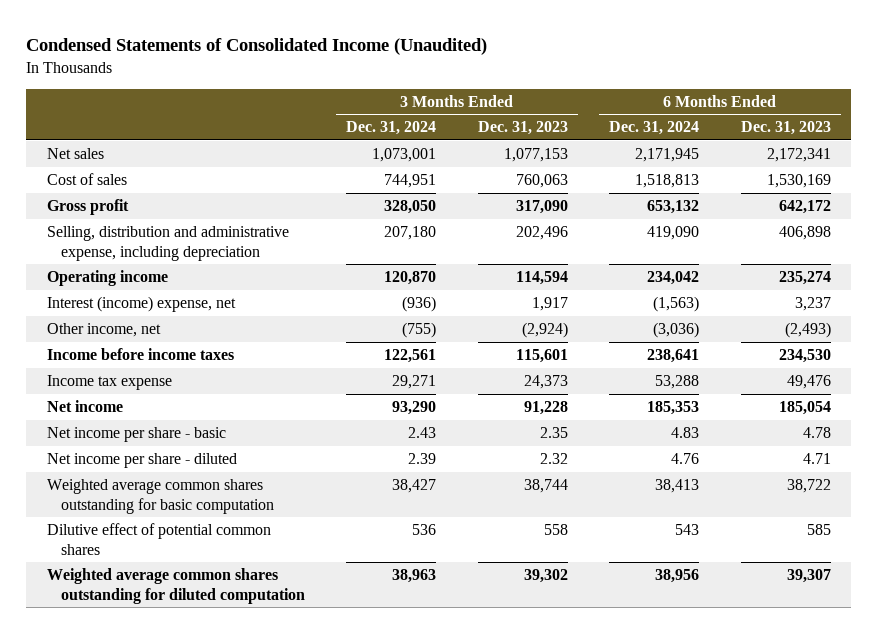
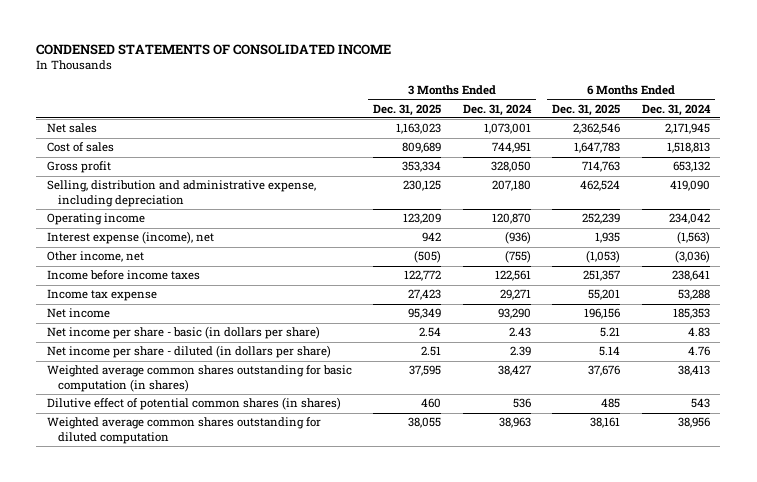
[26,38,488,56] Condensed Statements of Consolidated Income (Unaudited) -> [36,43,392,55] CONDENSED STATEMENTS OF CONSOLIDATED INCOME
[477,121,568,136] Dec. 31, 2023 -> none
[740,121,831,136] Dec. 31, 2023 -> none
none -> [373,103,442,116] Dec. 31, 2025
none -> [552,103,621,116] Dec. 31, 2025
[47,295,237,312] Interest (income) expense, net -> [47,231,215,245] Interest expense (income), net
[47,426,227,442] Net income per share - basic -> [47,326,321,340] Net income per share - basic (in dollars per share)
[47,452,238,468] Net income per share - diluted -> [47,345,332,359] Net income per share - diluted (in dollars per share)
[47,478,274,514] Weighted average common shares outstanding for basic computation -> [47,365,353,392] Weighted average common shares outstanding for basic computation (in shares)
[47,522,272,555] Dilutive effect of potential common shares -> [47,397,342,411] Dilutive effect of potential common shares (in shares)

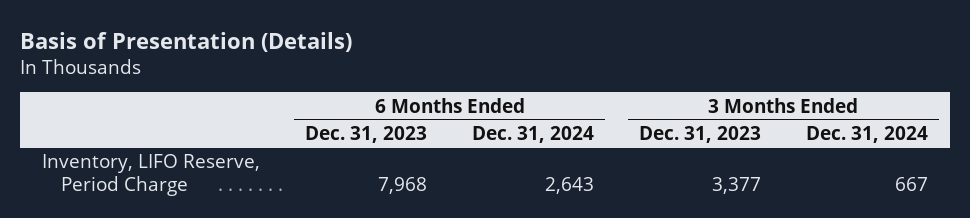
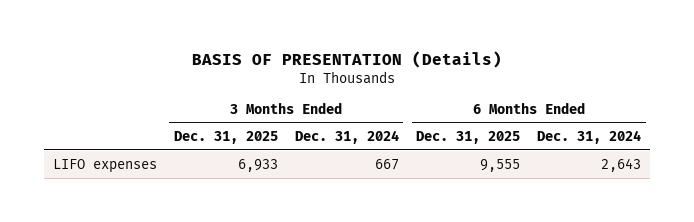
[19,31,352,52] Basis of Presentation (Details) -> [191,50,502,68] BASIS OF PRESENTATION (Details)
[305,126,428,144] Dec. 31, 2023 -> none
[638,126,761,144] Dec. 31, 2023 -> none
none -> [173,131,278,145] Dec. 31, 2025
none -> [416,131,521,145] Dec. 31, 2025
[42,154,261,197] Inventory, LIFO Reserve, Period Charge -> [52,159,157,174] LIFO expenses

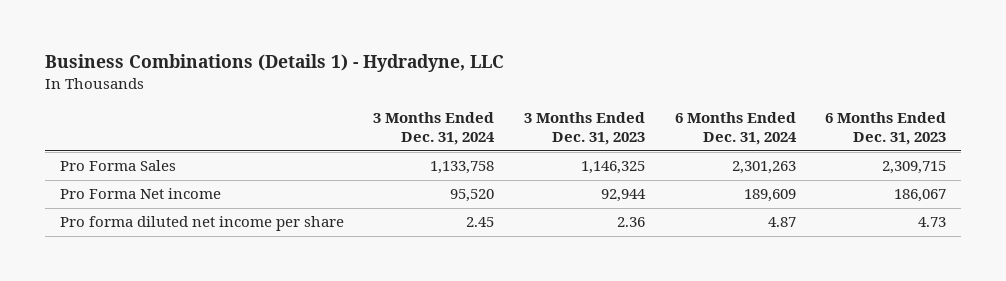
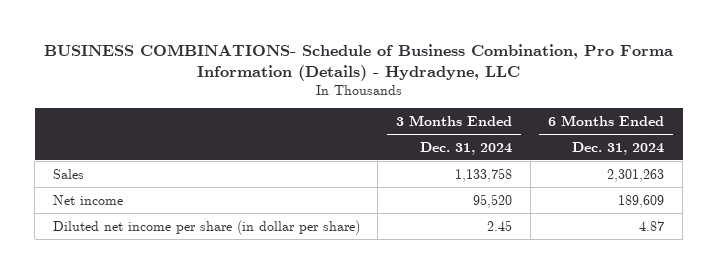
[44,54,504,73] Business Combinations (Details 1) - Hydradyne, LLC -> [43,43,673,81] BUSINESS COMBINATIONS- Schedule of Business Combination, Pro Forma Information (Details) - Hydradyne, LLC
[524,112,646,145] 3 Months Ended Dec. 31, 2023 -> none
[825,112,947,145] 6 Months Ended Dec. 31, 2023 -> none
[59,160,176,172] Pro Forma Sales -> [52,168,84,179] Sales
[59,188,221,200] Pro Forma Net income -> [52,194,123,205] Net income
[59,216,344,232] Pro forma diluted net income per share -> [52,219,360,235] Diluted net income per share (in dollar per share)

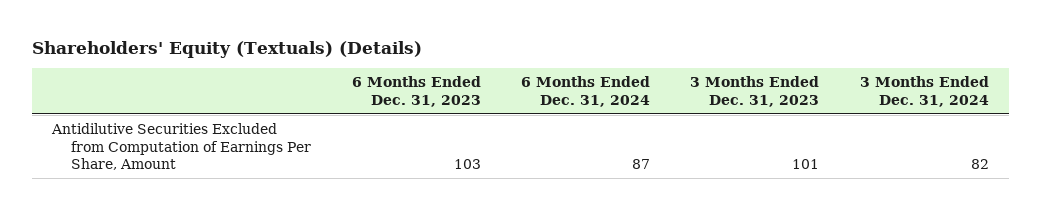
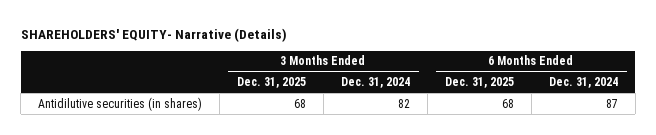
[32,41,423,59] Shareholders' Equity (Textuals) (Details) -> [20,27,287,42] SHAREHOLDERS' EQUITY- Narrative (Details)
[351,76,481,107] 6 Months Ended Dec. 31, 2023 -> none
[690,76,820,107] 3 Months Ended Dec. 31, 2023 -> none
none -> [236,77,306,89] Dec. 31, 2025
none -> [444,77,514,89] Dec. 31, 2025
[51,123,312,171] Antidilutive Securities Excluded from Computation of Earnings Per Share, Amount -> [38,96,203,111] Antidilutive securities (in shares)

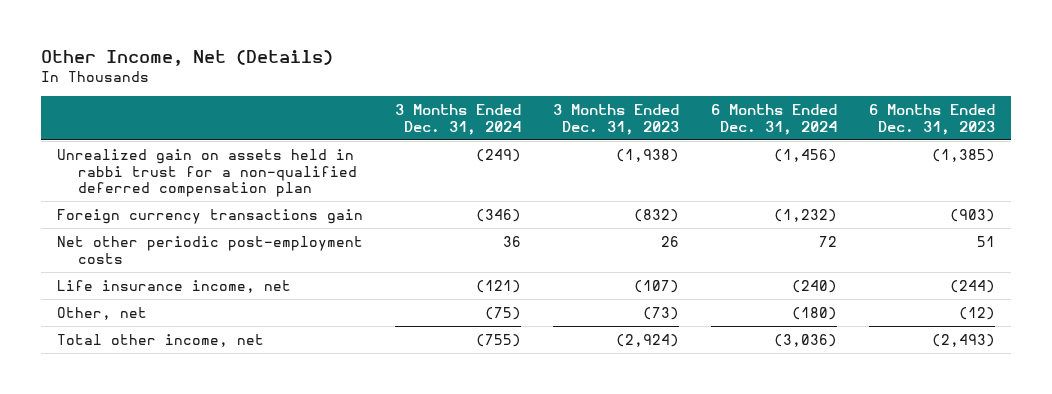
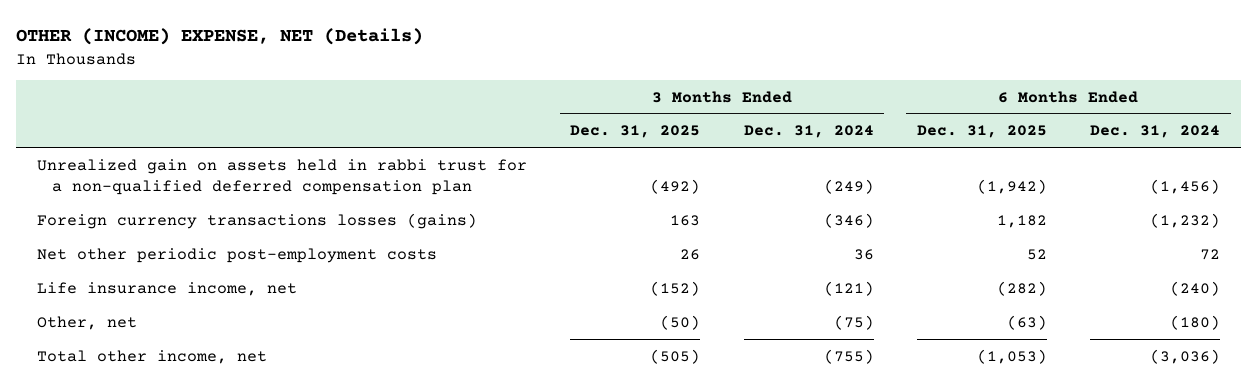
[40,49,333,66] Other Income, Net (Details) -> [15,28,423,46] OTHER (INCOME) EXPENSE, NET (Details)
[553,104,680,135] 3 Months Ended Dec. 31, 2023 -> none
[869,104,996,135] 6 Months Ended Dec. 31, 2023 -> none
none -> [570,125,701,139] Dec. 31, 2025
none -> [916,125,1047,139] Dec. 31, 2025
[56,209,363,225] Foreign currency transactions gain -> [37,212,478,229] Foreign currency transactions losses (gains)

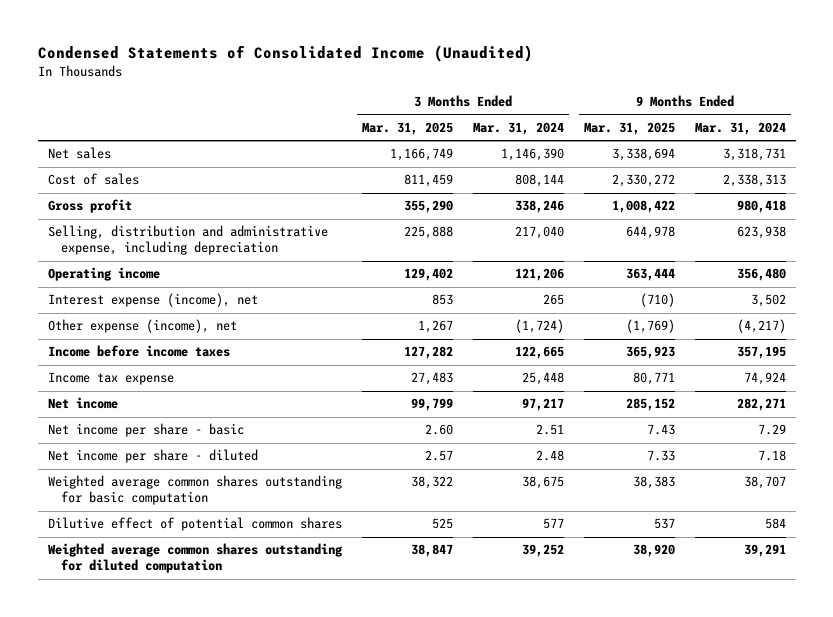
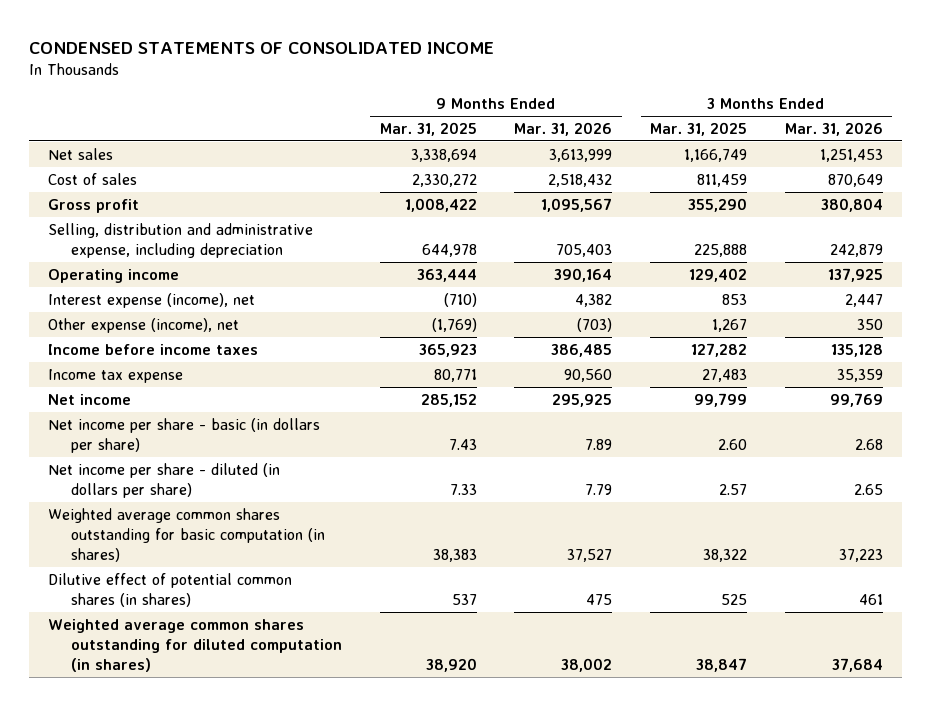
[37,45,533,63] Condensed Statements of Consolidated Income (Unaudited) -> [28,41,494,54] CONDENSED STATEMENTS OF CONSOLIDATED INCOME
[472,121,564,135] Mar. 31, 2024 -> none
[694,121,786,135] Mar. 31, 2024 -> none
none -> [514,121,613,136] Mar. 31, 2026
none -> [784,121,883,136] Mar. 31, 2026
[47,423,244,438] Net income per share - basic -> [47,417,320,454] Net income per share - basic (in dollars per share)
[47,449,258,464] Net income per share - diluted -> [47,462,280,499] Net income per share - diluted (in dollars per share)
[47,475,342,506] Weighted average common shares outstanding for basic computation -> [47,507,325,563] Weighted average common shares outstanding for basic computation (in shares)
[47,517,342,532] Dilutive effect of potential common shares -> [47,572,292,608] Dilutive effect of potential common shares (in shares)
[47,543,343,574] Weighted average common shares outstanding for diluted computation -> [47,618,342,673] Weighted average common shares outstanding for diluted computation (in shares)

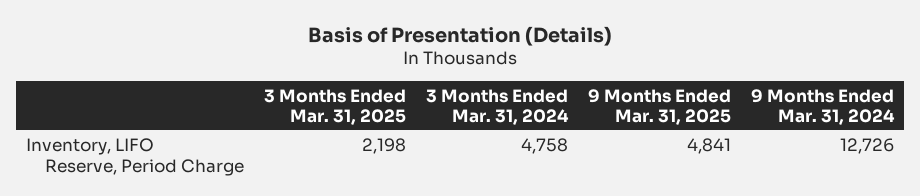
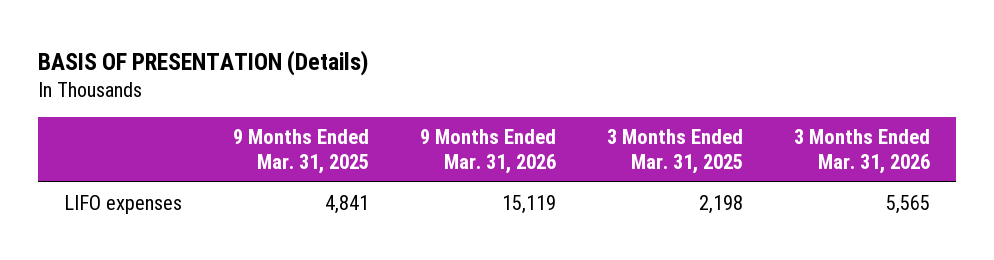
[307,25,612,46] Basis of Presentation (Details) -> [38,49,369,76] BASIS OF PRESENTATION (Details)
[426,88,570,125] 3 Months Ended Mar. 31, 2024 -> none
[751,88,896,125] 9 Months Ended Mar. 31, 2024 -> none
none -> [419,128,556,175] 9 Months Ended Mar. 31, 2026
none -> [794,128,931,175] 3 Months Ended Mar. 31, 2026
[25,138,245,176] Inventory, LIFO Reserve, Period Charge -> [63,194,182,214] LIFO expenses

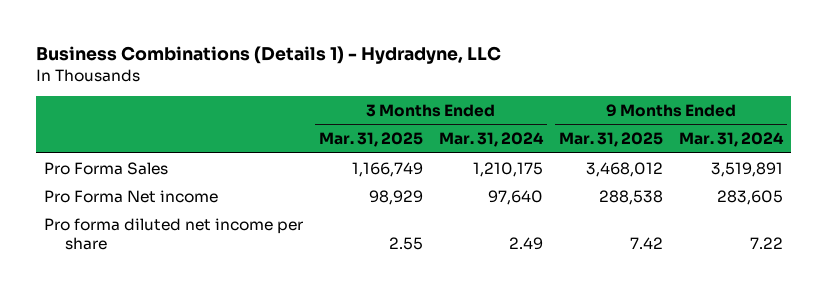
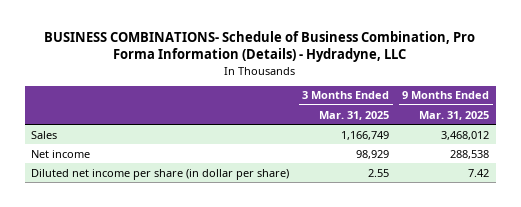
[36,46,502,65] Business Combinations (Details 1) - Hydradyne, LLC -> [44,31,476,63] BUSINESS COMBINATIONS- Schedule of Business Combination, Pro Forma Information (Details) - Hydradyne, LLC
[438,132,544,148] Mar. 31, 2024 -> none
[678,132,784,148] Mar. 31, 2024 -> none
[44,161,169,175] Pro Forma Sales -> [31,130,58,139] Sales
[44,189,219,203] Pro Forma Net income -> [31,149,91,158] Net income
[44,217,304,251] Pro forma diluted net income per share -> [31,168,290,180] Diluted net income per share (in dollar per share)

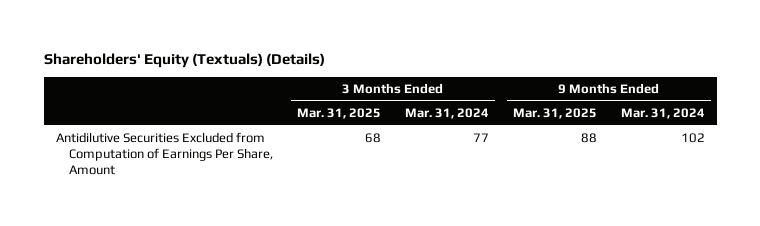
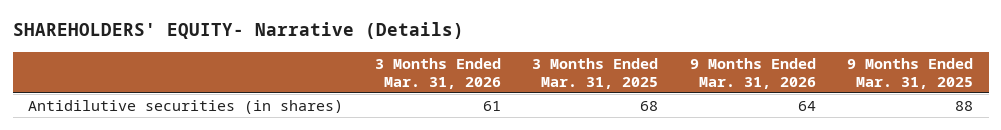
[43,53,325,69] Shareholders' Equity (Textuals) (Details) -> [12,22,464,40] SHAREHOLDERS' EQUITY- Narrative (Details)
[404,108,489,120] Mar. 31, 2024 -> none
[620,108,705,120] Mar. 31, 2024 -> none
none -> [374,57,501,89] 3 Months Ended Mar. 31, 2026
none -> [689,57,816,89] 9 Months Ended Mar. 31, 2026
[55,132,273,176] Antidilutive Securities Excluded from Computation of Earnings Per Share, Amount -> [28,100,344,115] Antidilutive securities (in shares)

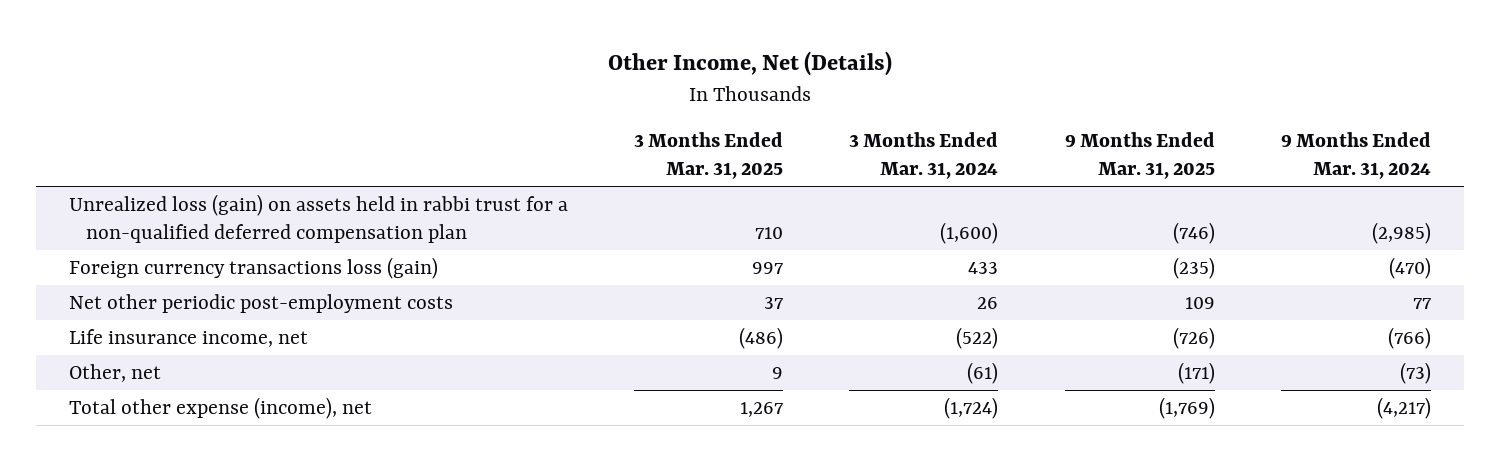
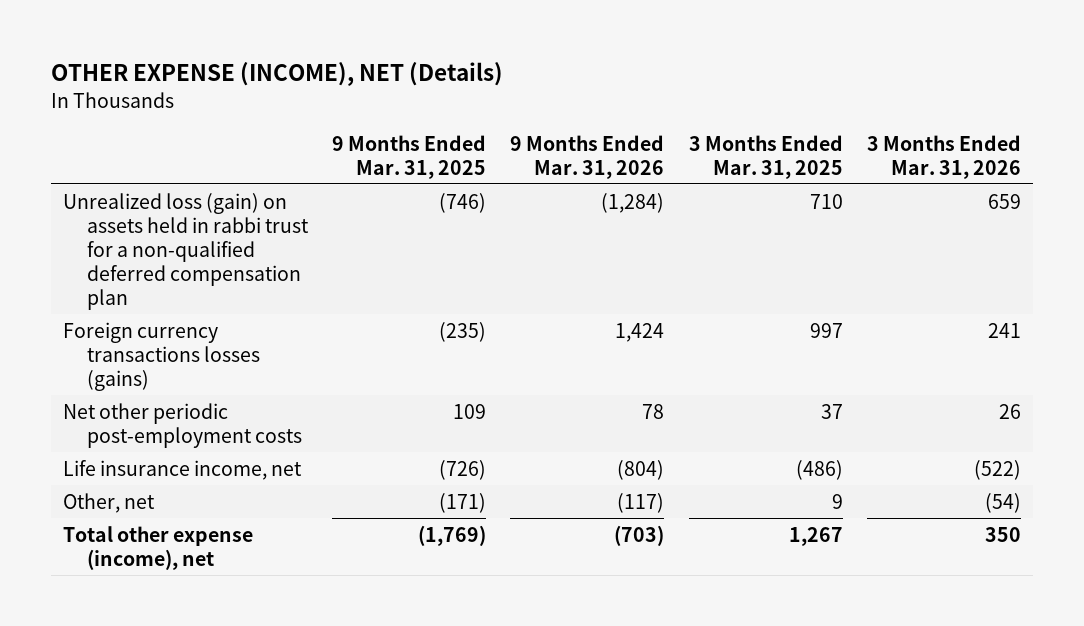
[607,51,892,77] Other Income, Net (Details) -> [51,62,504,87] OTHER EXPENSE (INCOME), NET (Details)
[849,132,999,180] 3 Months Ended Mar. 31, 2024 -> none
[1280,132,1431,180] 9 Months Ended Mar. 31, 2024 -> none
none -> [510,134,665,179] 9 Months Ended Mar. 31, 2026
none -> [867,134,1022,179] 3 Months Ended Mar. 31, 2026
[68,256,438,279] Foreign currency transactions loss (gain) -> [63,321,260,391] Foreign currency transactions losses (gains)

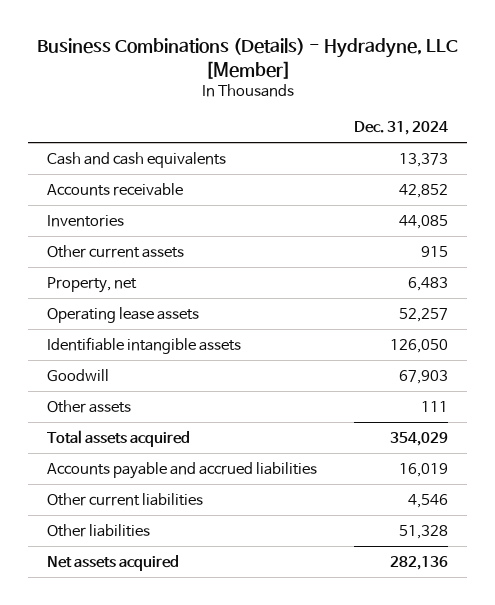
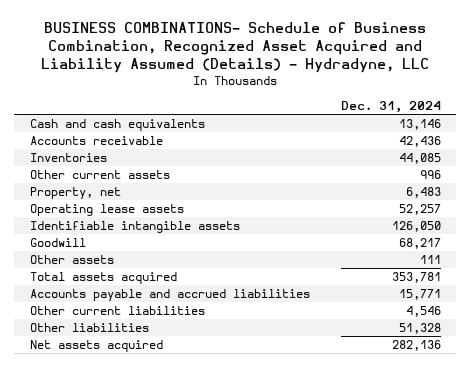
[36,37,458,79] Business Combinations (Details) - Hydradyne, LLC [Member] -> [41,21,430,74] BUSINESS COMBINATIONS- Schedule of Business Combination, Recognized Asset Acquired and Liability Assumed (Details) - Hydradyne, LLC
[399,152,449,167] 13,373 -> [398,119,441,131] 13,146
[399,183,449,198] 42,852 -> [398,136,441,148] 42,436
[421,245,449,257] 915 -> [419,170,441,180] 996
[399,369,449,384] 67,903 -> [398,238,441,250] 68,217
[390,431,449,446] 354,029 -> [391,272,441,284] 353,781
[399,462,449,477] 16,019 -> [398,289,441,301] 15,771

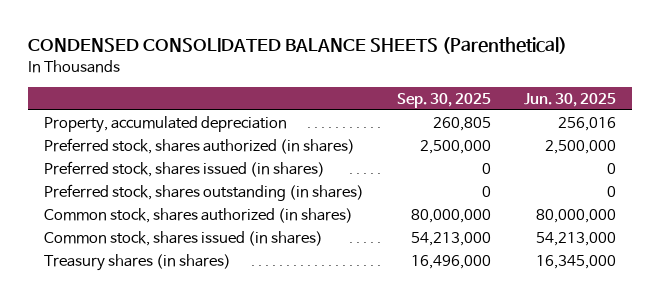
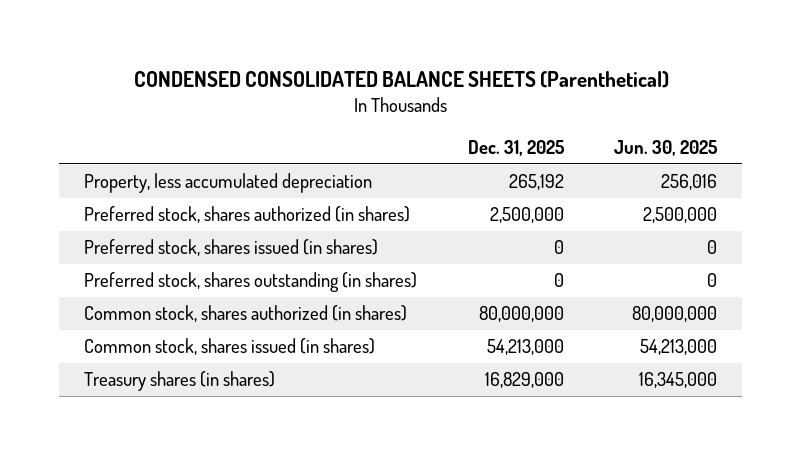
[397,92,492,108] Sep. 30, 2025 -> none
none -> [467,139,564,156] Dec. 31, 2025
[44,115,288,133] Property, accumulated depreciation -> [84,173,373,194] Property, less accumulated depreciation

